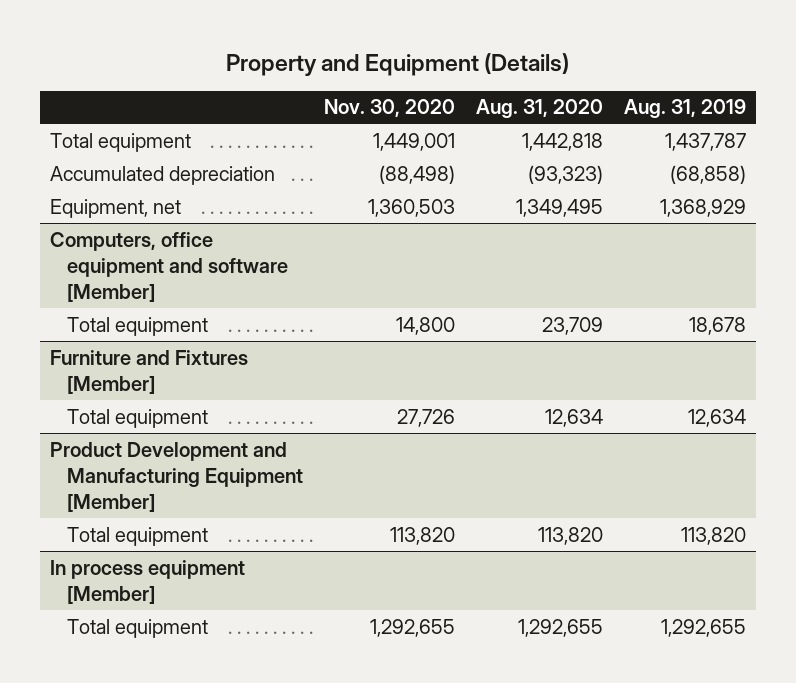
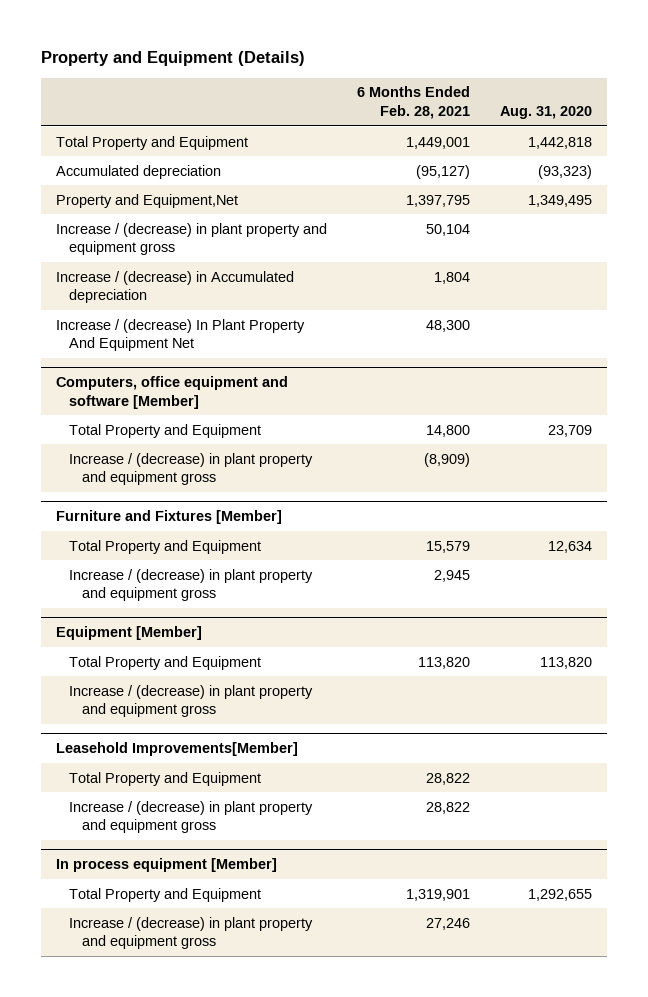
[323,99,455,118] Nov. 30, 2020 -> none
[623,99,746,119] Aug. 31, 2019 -> none
none -> [356,86,470,120] 6 Months Ended Feb. 28, 2021
[50,132,192,152] Total equipment -> [55,135,248,150] Total Property and Equipment
[50,198,182,218] Equipment, net -> [55,193,238,208] Property and Equipment,Net
none -> [55,222,327,256] Increase / (decrease) in plant property and equipment gross
none -> [55,270,294,304] Increase / (decrease) in Accumulated depreciation
none -> [55,318,305,352] Increase / (decrease) In Plant Property And Equipment Net
[66,316,208,336] Total equipment -> [69,423,262,438] Total Property and Equipment
none -> [69,452,314,486] Increase / (decrease) in plant property and equipment gross
[50,441,303,512] Product Development and Manufacturing Equipment [Member] -> none
[66,526,208,546] Total equipment -> none
[66,408,208,428] Total equipment -> [69,539,262,554] Total Property and Equipment
none -> [69,568,314,602] Increase / (decrease) in plant property and equipment gross
none -> [55,625,202,640] Equipment [Member]
none -> [69,655,262,670] Total Property and Equipment
none -> [69,684,314,718] Increase / (decrease) in plant property and equipment gross
none -> [55,741,298,756] Leasehold Improvements[Member]
none -> [69,771,262,786] Total Property and Equipment
none -> [69,800,314,834] Increase / (decrease) in plant property and equipment gross
[66,618,208,638] Total equipment -> [69,887,262,902] Total Property and Equipment
none -> [69,916,314,950] Increase / (decrease) in plant property and equipment gross

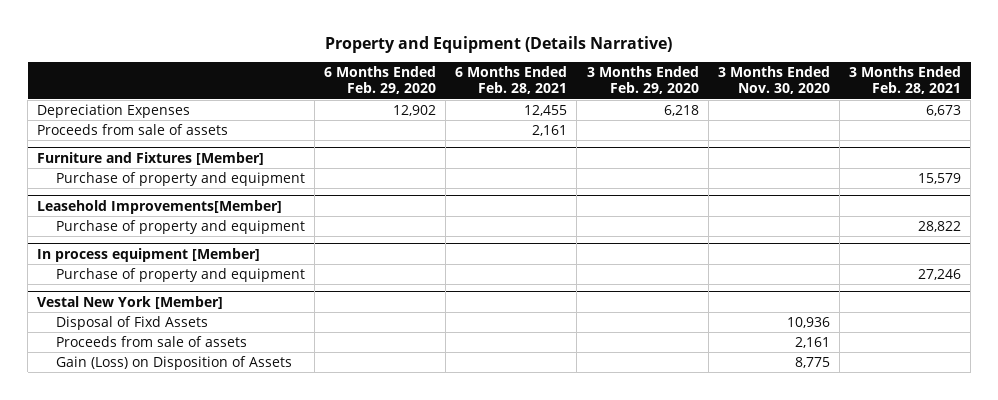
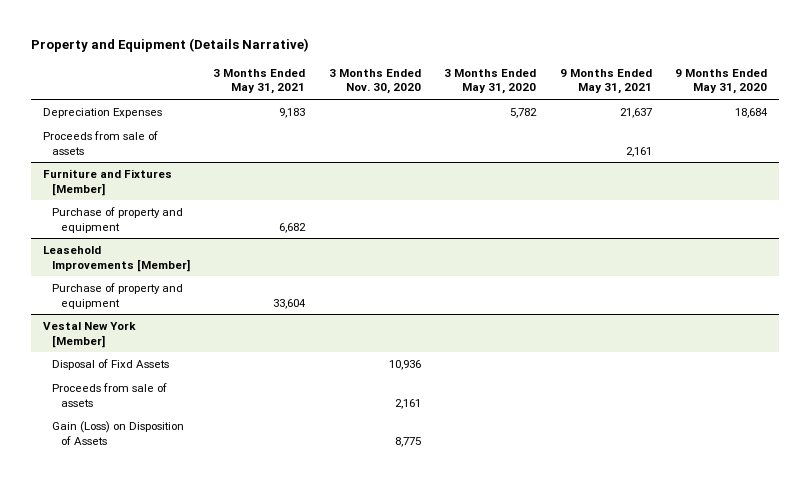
[324,66,437,95] 6 Months Ended Feb. 29, 2020 -> none
[455,66,568,95] 6 Months Ended Feb. 28, 2021 -> none
[586,66,699,95] 3 Months Ended Feb. 29, 2020 -> none
[849,66,962,95] 3 Months Ended Feb. 28, 2021 -> none
none -> [213,68,306,95] 3 Months Ended May 31, 2021
none -> [444,68,537,95] 3 Months Ended May 31, 2020
none -> [559,68,652,95] 9 Months Ended May 31, 2021
none -> [675,68,768,95] 9 Months Ended May 31, 2020
[37,199,283,214] Leasehold Improvements[Member] -> [43,245,190,272] Leasehold Improvements [Member]
[37,247,261,262] In process equipment [Member] -> none
[55,268,305,283] Purchase of property and equipment -> none

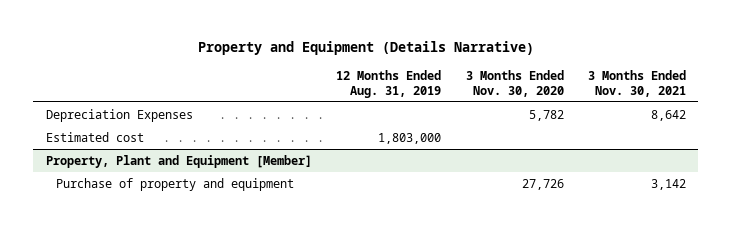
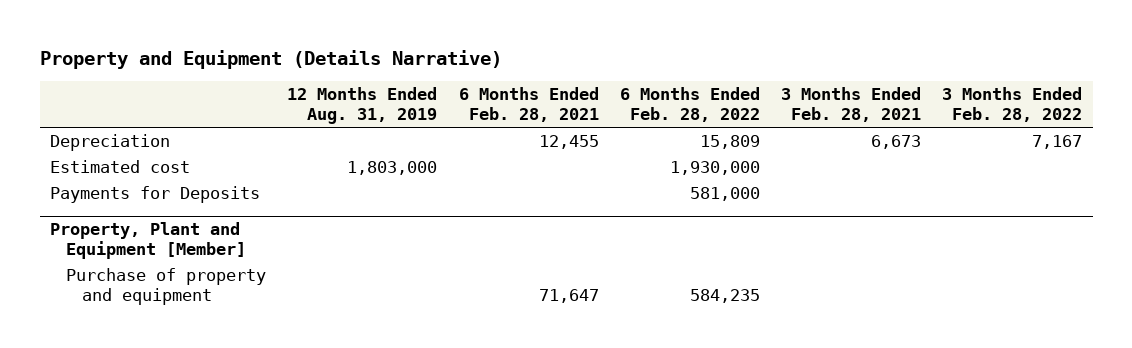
[465,69,564,97] 3 Months Ended Nov. 30, 2020 -> none
[588,69,687,97] 3 Months Ended Nov. 30, 2021 -> none
none -> [458,87,599,123] 6 Months Ended Feb. 28, 2021
none -> [619,87,760,123] 6 Months Ended Feb. 28, 2022
none -> [780,87,921,123] 3 Months Ended Feb. 28, 2021
none -> [942,87,1083,123] 3 Months Ended Feb. 28, 2022
[45,108,193,122] Depreciation Expenses -> [50,133,171,151] Depreciation
none -> [50,185,261,203] Payments for Deposits

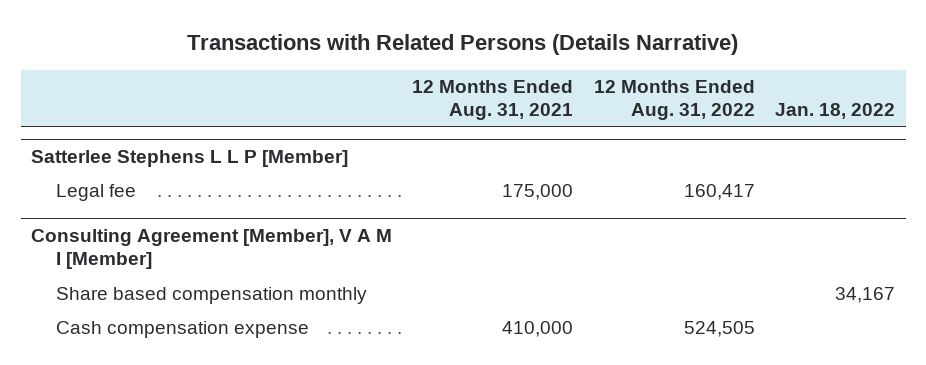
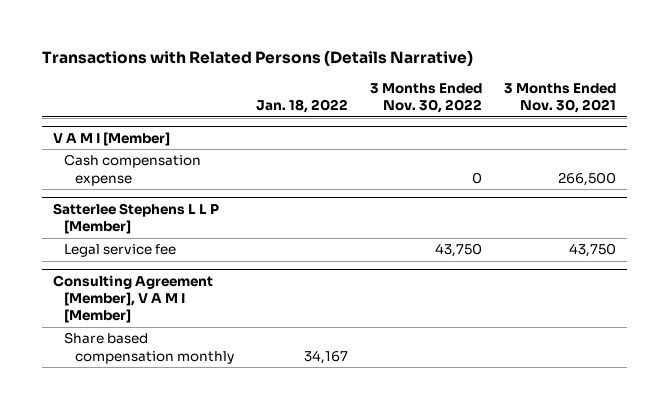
[412,80,574,121] 12 Months Ended Aug. 31, 2021 -> none
[593,80,755,121] 12 Months Ended Aug. 31, 2022 -> none
none -> [369,82,482,114] 3 Months Ended Nov. 30, 2022
none -> [503,82,616,114] 3 Months Ended Nov. 30, 2021
none -> [53,131,171,146] V A M I [Member]
none -> [64,154,202,186] Cash compensation expense
[55,183,136,201] Legal fee -> [64,244,177,258] Legal service fee
[55,320,309,338] Cash compensation expense -> none

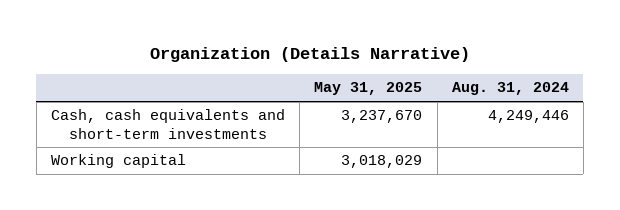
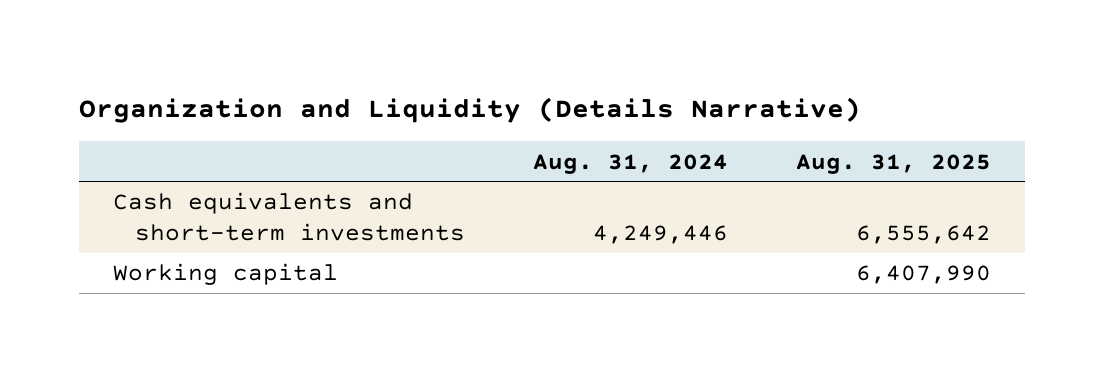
[149,47,470,63] Organization (Details Narrative) -> [79,97,862,124] Organization and Liquidity (Details Narrative)
[314,82,423,96] May 31, 2025 -> none
none -> [795,153,991,174] Aug. 31, 2025
[51,109,286,139] Cash, cash equivalents and short-term investments -> [113,192,465,241] Cash equivalents and short-term investments

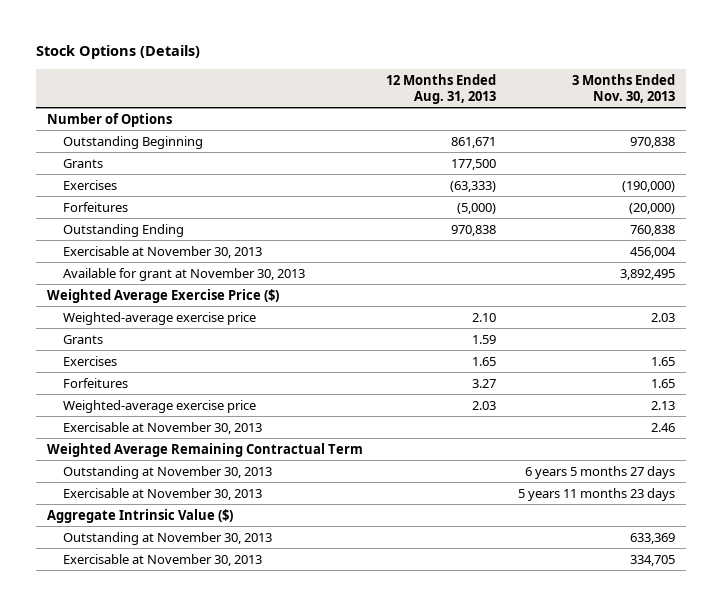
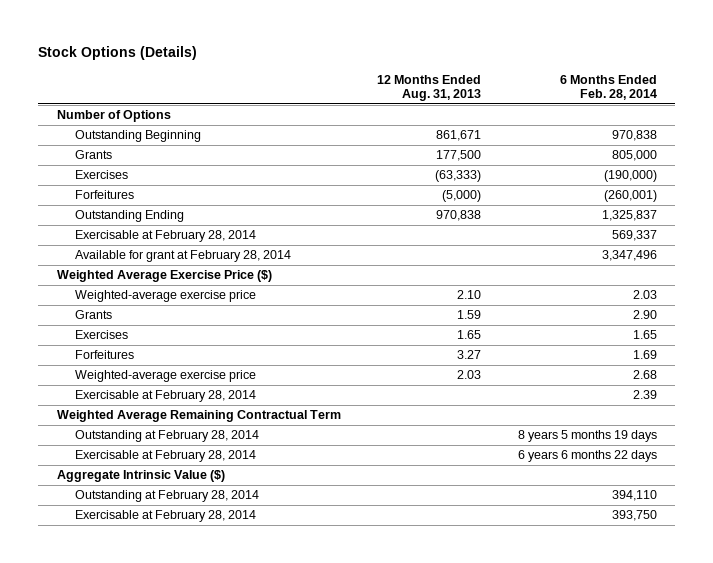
[571,73,675,103] 3 Months Ended Nov. 30, 2013 -> none
none -> [559,74,657,101] 6 Months Ended Feb. 28, 2014
[62,245,262,258] Exercisable at November 30, 2013 -> [74,230,256,243] Exercisable at February 28, 2014
[62,267,305,281] Available for grant at November 30, 2013 -> [74,250,291,263] Available for grant at February 28, 2014
[62,421,262,434] Exercisable at November 30, 2013 -> [74,390,256,403] Exercisable at February 28, 2014
[62,465,272,479] Outstanding at November 30, 2013 -> [74,430,259,443] Outstanding at February 28, 2014
[62,487,262,500] Exercisable at November 30, 2013 -> [74,450,256,463] Exercisable at February 28, 2014
[62,531,272,545] Outstanding at November 30, 2013 -> [74,490,259,503] Outstanding at February 28, 2014
[62,553,262,566] Exercisable at November 30, 2013 -> [74,510,256,523] Exercisable at February 28, 2014

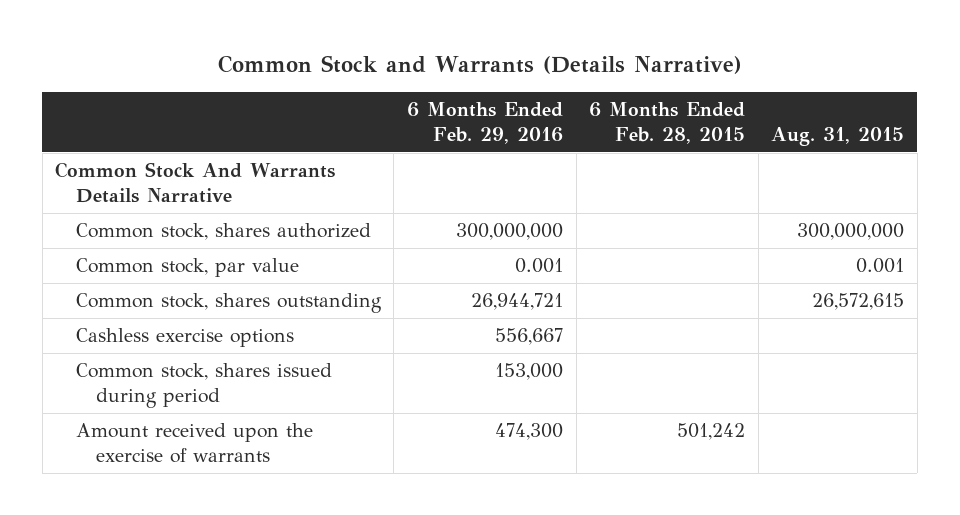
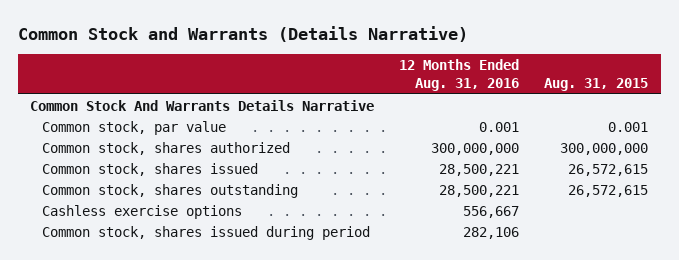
[406,101,563,144] 6 Months Ended Feb. 29, 2016 -> none
[589,101,746,144] 6 Months Ended Feb. 28, 2015 -> none
none -> [399,59,520,92] 12 Months Ended Aug. 31, 2016
[75,223,371,241] Common stock, shares authorized -> [41,141,290,155] Common stock, shares authorized
none -> [41,162,258,176] Common stock, shares issued
[75,423,313,463] Amount received upon the exercise of warrants -> none

